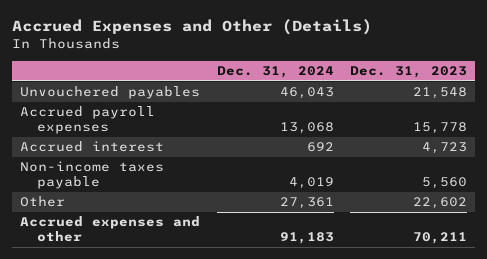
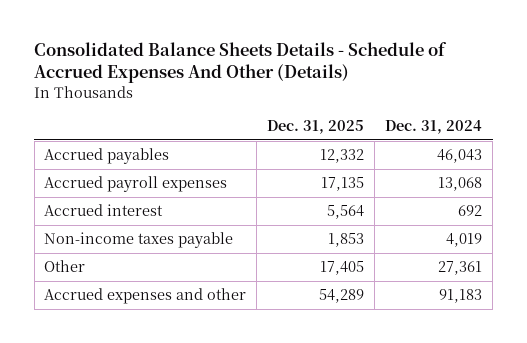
[11,19,372,36] Accrued Expenses and Other (Details) -> [34,42,448,84] Consolidated Balance Sheets Details - Schedule of Accrued Expenses And Other (Details)
[350,66,468,79] Dec. 31, 2023 -> none
none -> [267,120,365,135] Dec. 31, 2025
[20,86,201,100] Unvouchered payables -> [44,148,170,165] Accrued payables

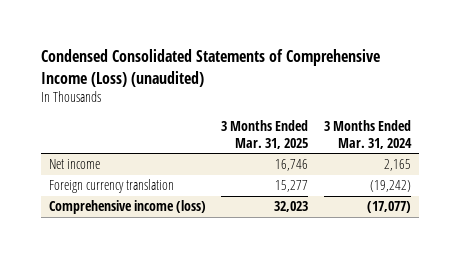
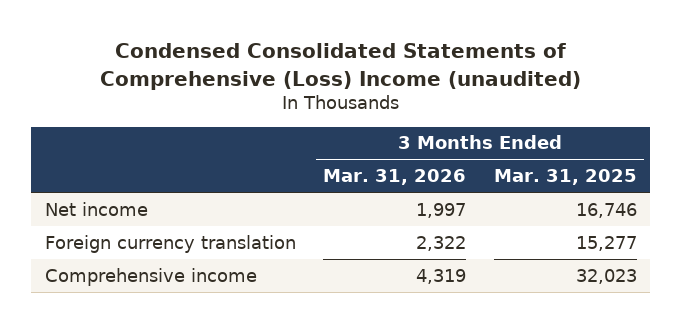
[40,49,380,87] Condensed Consolidated Statements of Comprehensive Income (Loss) (unaudited) -> [99,43,581,90] Condensed Consolidated Statements of Comprehensive (Loss) Income (unaudited)
[324,120,413,149] 3 Months Ended Mar. 31, 2024 -> none
none -> [323,169,467,186] Mar. 31, 2026
[48,200,206,215] Comprehensive income (loss) -> [44,267,257,286] Comprehensive income

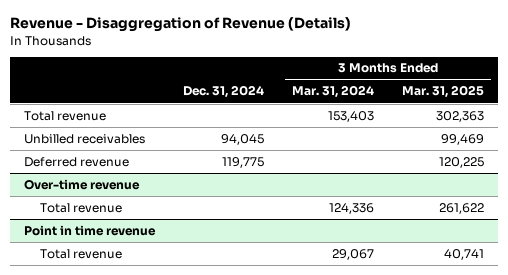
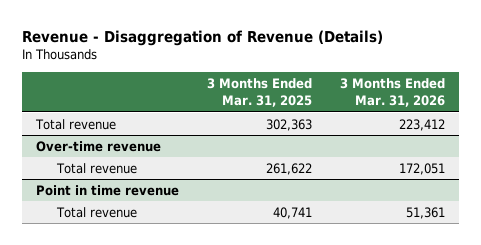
[182,85,264,99] Dec. 31, 2024 -> none
[291,85,374,99] Mar. 31, 2024 -> none
none -> [340,78,446,108] 3 Months Ended Mar. 31, 2026
[23,133,145,144] Unbilled receivables -> none
[23,156,129,167] Deferred revenue -> none

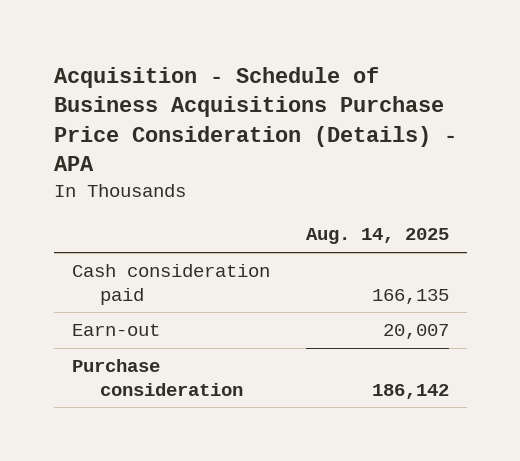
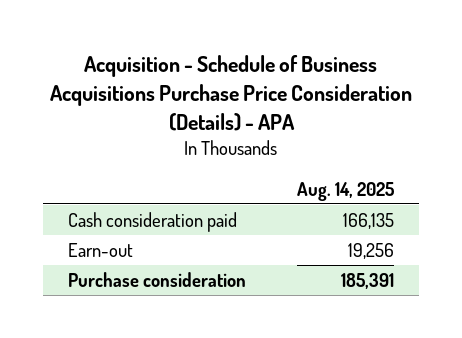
[382,324,449,340] 20,007 -> [347,242,394,259] 19,256
[371,383,449,399] 186,142 -> [340,272,394,289] 185,391

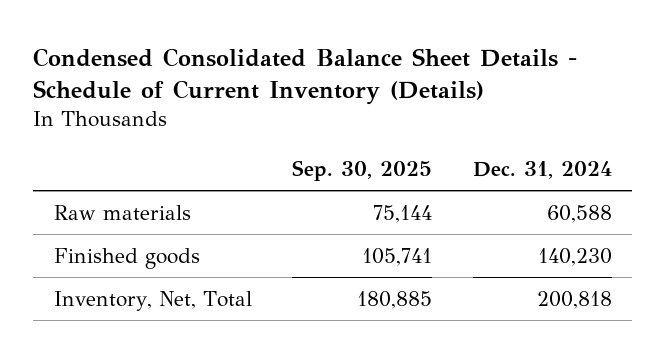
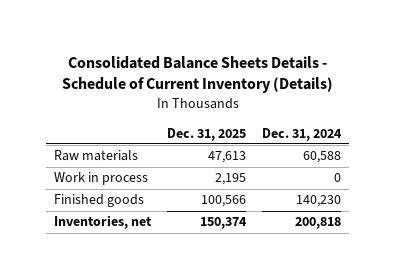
[33,47,578,106] Condensed Consolidated Balance Sheet Details - Schedule of Current Inventory (Details) -> [61,55,333,94] Consolidated Balance Sheets Details - Schedule of Current Inventory (Details)
[292,159,433,181] Sep. 30, 2025 -> none
none -> [167,127,247,141] Dec. 31, 2025
none -> [54,172,149,186] Work in process
[53,290,252,311] Inventory, Net, Total -> [54,215,153,230] Inventories, net

